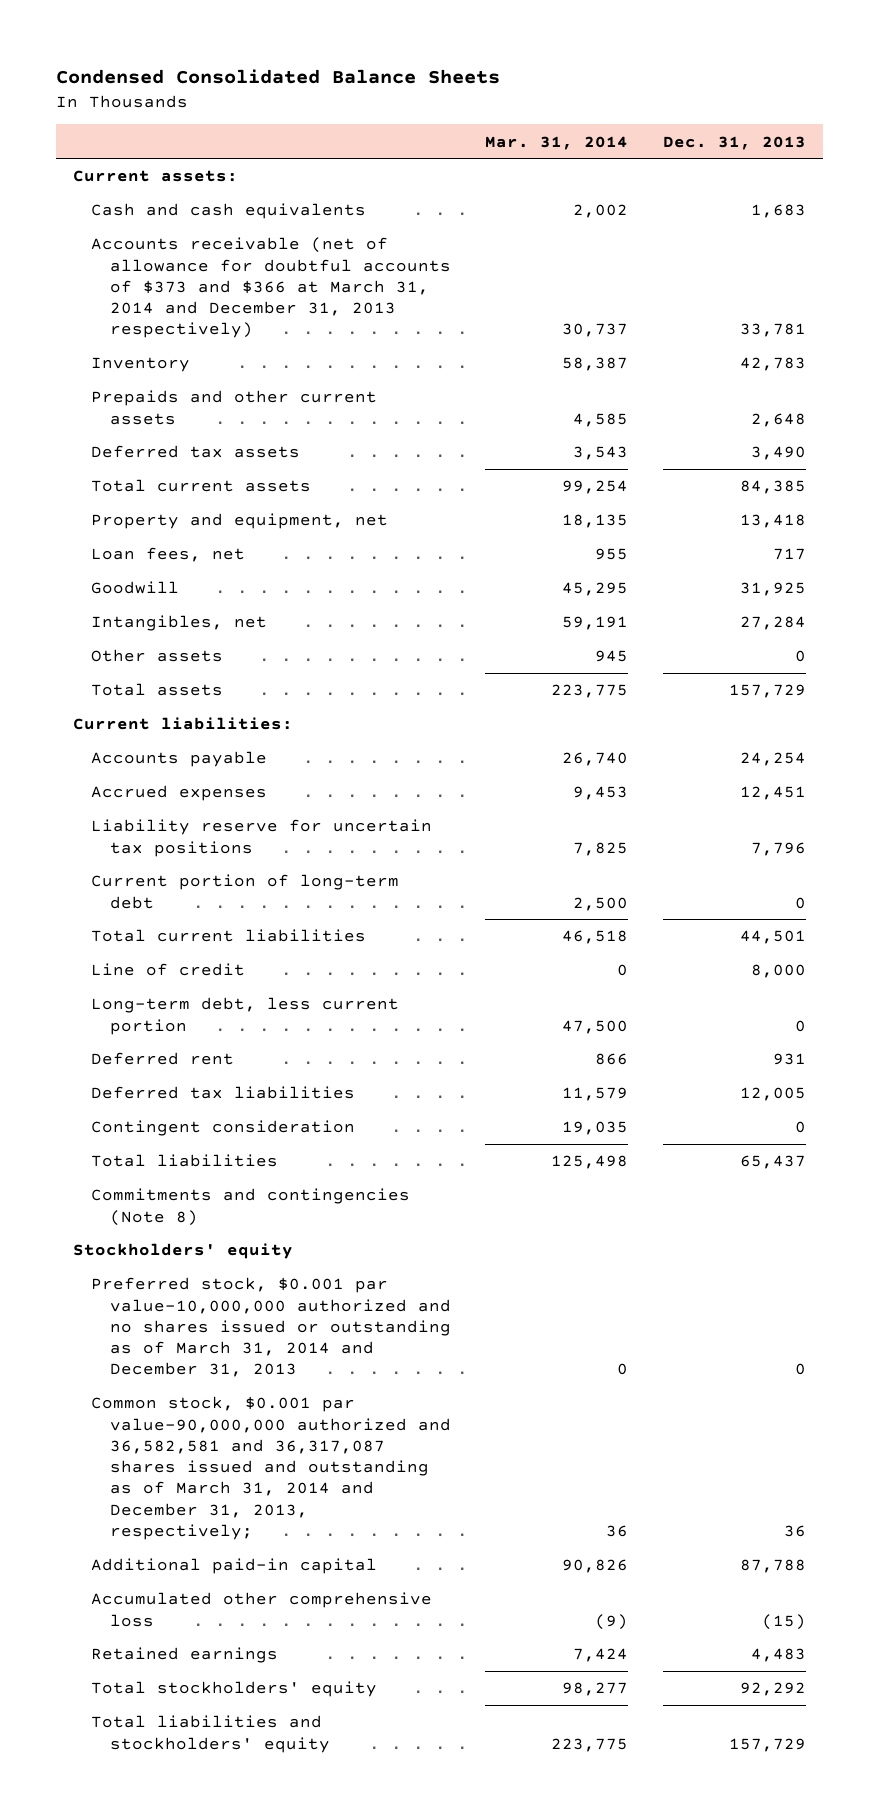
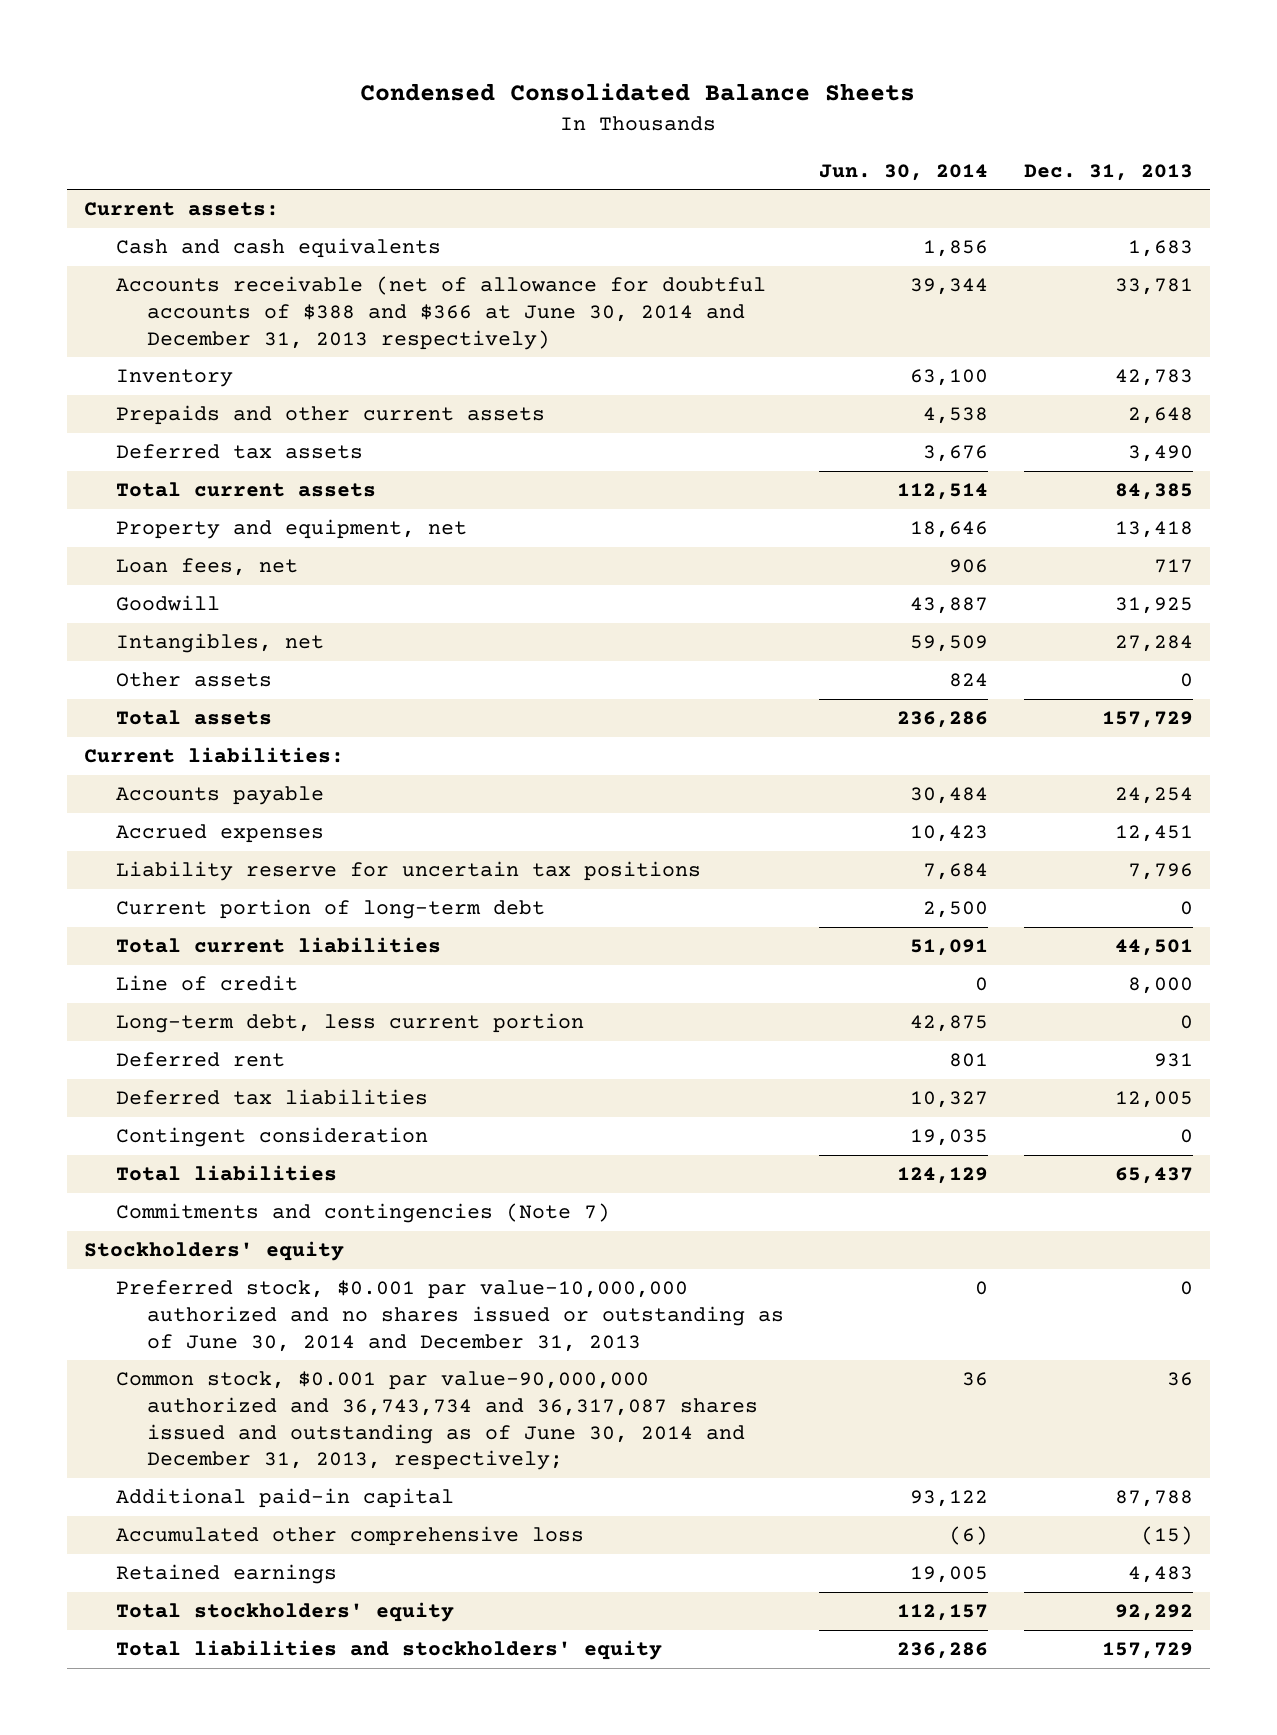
[485,135,629,150] Mar. 31, 2014 -> none
none -> [819,163,989,181] Jun. 30, 2014
[91,237,451,339] Accounts receivable (net of allowance for doubtful accounts of $373 and $366 at March 31, 2014 and December 31, 2013 respectively) -> [115,276,766,350] Accounts receivable (net of allowance for doubtful accounts of $388 and $366 at June 30, 2014 and December 31, 2013 respectively)
[91,1188,411,1226] Commitments and contingencies (Note 8) -> [115,1203,610,1224] Commitments and contingencies (Note 7)
[91,1277,451,1378] Preferred stock, $0.001 par value-10,000,000 authorized and no shares issued or outstanding as of March 31, 2014 and December 31, 2013 -> [115,1280,785,1352] Preferred stock, $0.001 par value-10,000,000 authorized and no shares issued or outstanding as of June 30, 2014 and December 31, 2013
[91,1396,451,1541] Common stock, $0.001 par value-90,000,000 authorized and 36,582,581 and 36,317,087 shares issued and outstanding as of March 31, 2014 and December 31, 2013, respectively; -> [115,1371,759,1471] Common stock, $0.001 par value-90,000,000 authorized and 36,743,734 and 36,317,087 shares issued and outstanding as of June 30, 2014 and December 31, 2013, respectively;

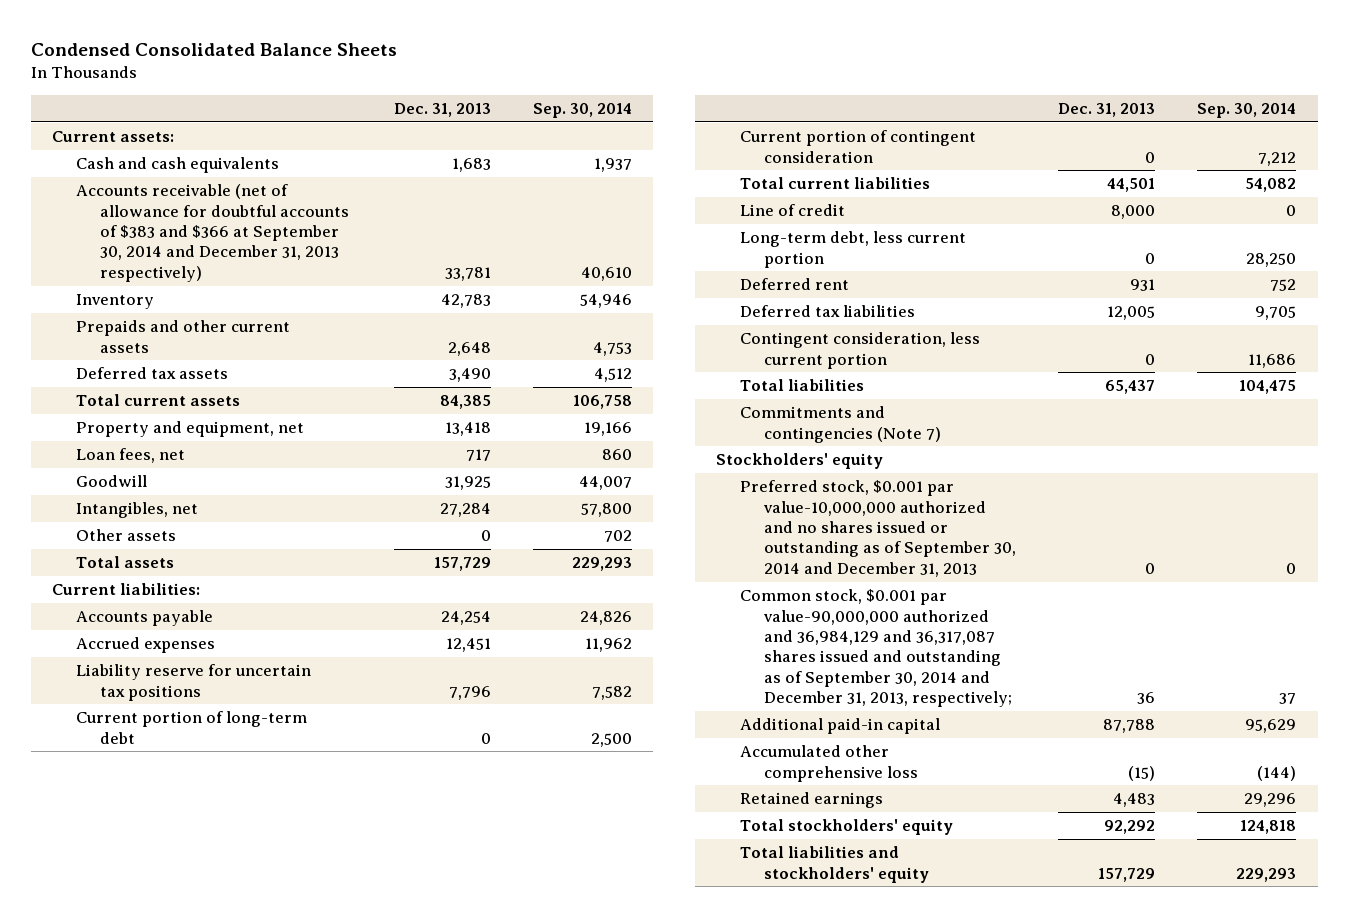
[819,163,989,181] Jun. 30, 2014 -> none
none -> [533,103,633,119] Sep. 30, 2014
[115,276,766,350] Accounts receivable (net of allowance for doubtful accounts of $388 and $366 at June 30, 2014 and December 31, 2013 respectively) -> [75,184,349,282] Accounts receivable (net of allowance for doubtful accounts of $383 and $366 at September 30, 2014 and December 31, 2013 respectively)
none -> [739,130,976,163] Current portion of contingent consideration
[115,1127,428,1148] Contingent consideration -> none
none -> [739,332,980,369] Contingent consideration, less current portion
[115,1280,785,1352] Preferred stock, $0.001 par value-10,000,000 authorized and no shares issued or outstanding as of June 30, 2014 and December 31, 2013 -> [739,480,1016,577] Preferred stock, $0.001 par value-10,000,000 authorized and no shares issued or outstanding as of September 30, 2014 and December 31, 2013
[115,1371,759,1471] Common stock, $0.001 par value-90,000,000 authorized and 36,743,734 and 36,317,087 shares issued and outstanding as of June 30, 2014 and December 31, 2013, respectively; -> [739,589,1012,708] Common stock, $0.001 par value-90,000,000 authorized and 36,984,129 and 36,317,087 shares issued and outstanding as of September 30, 2014 and December 31, 2013, respectively;

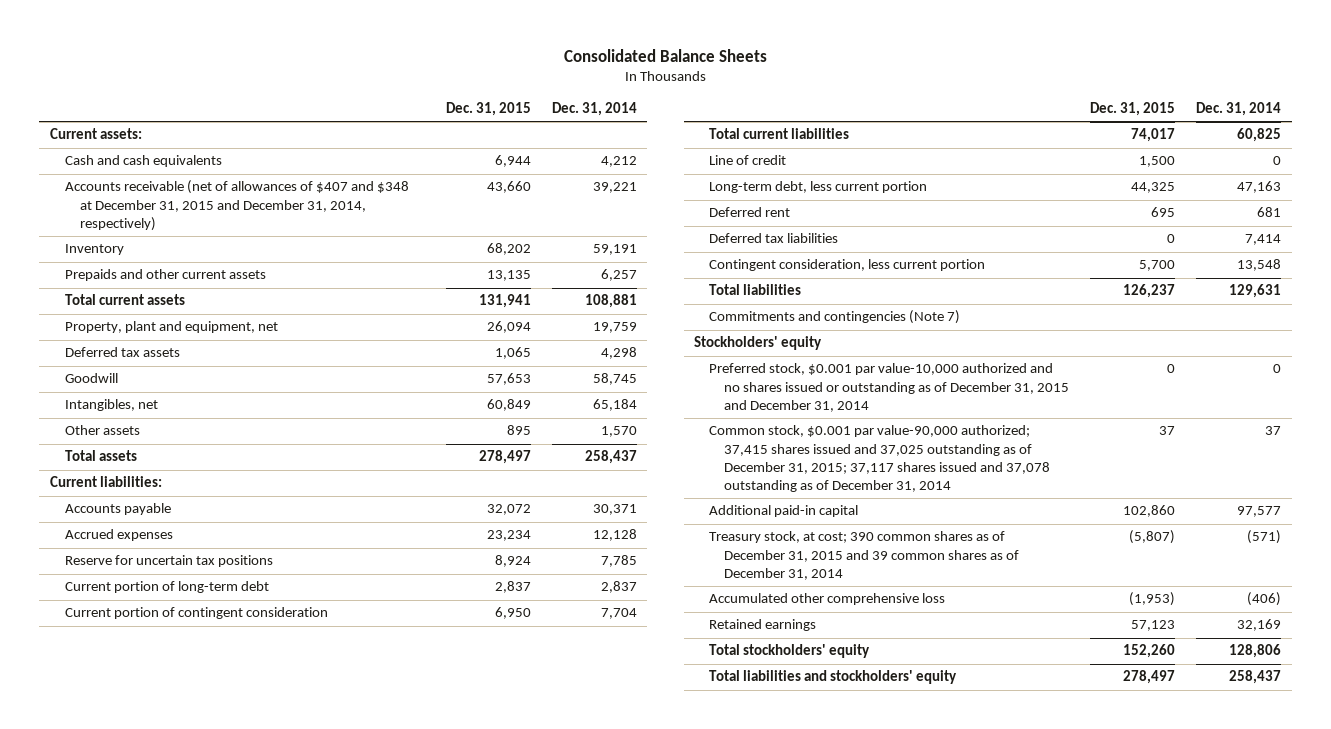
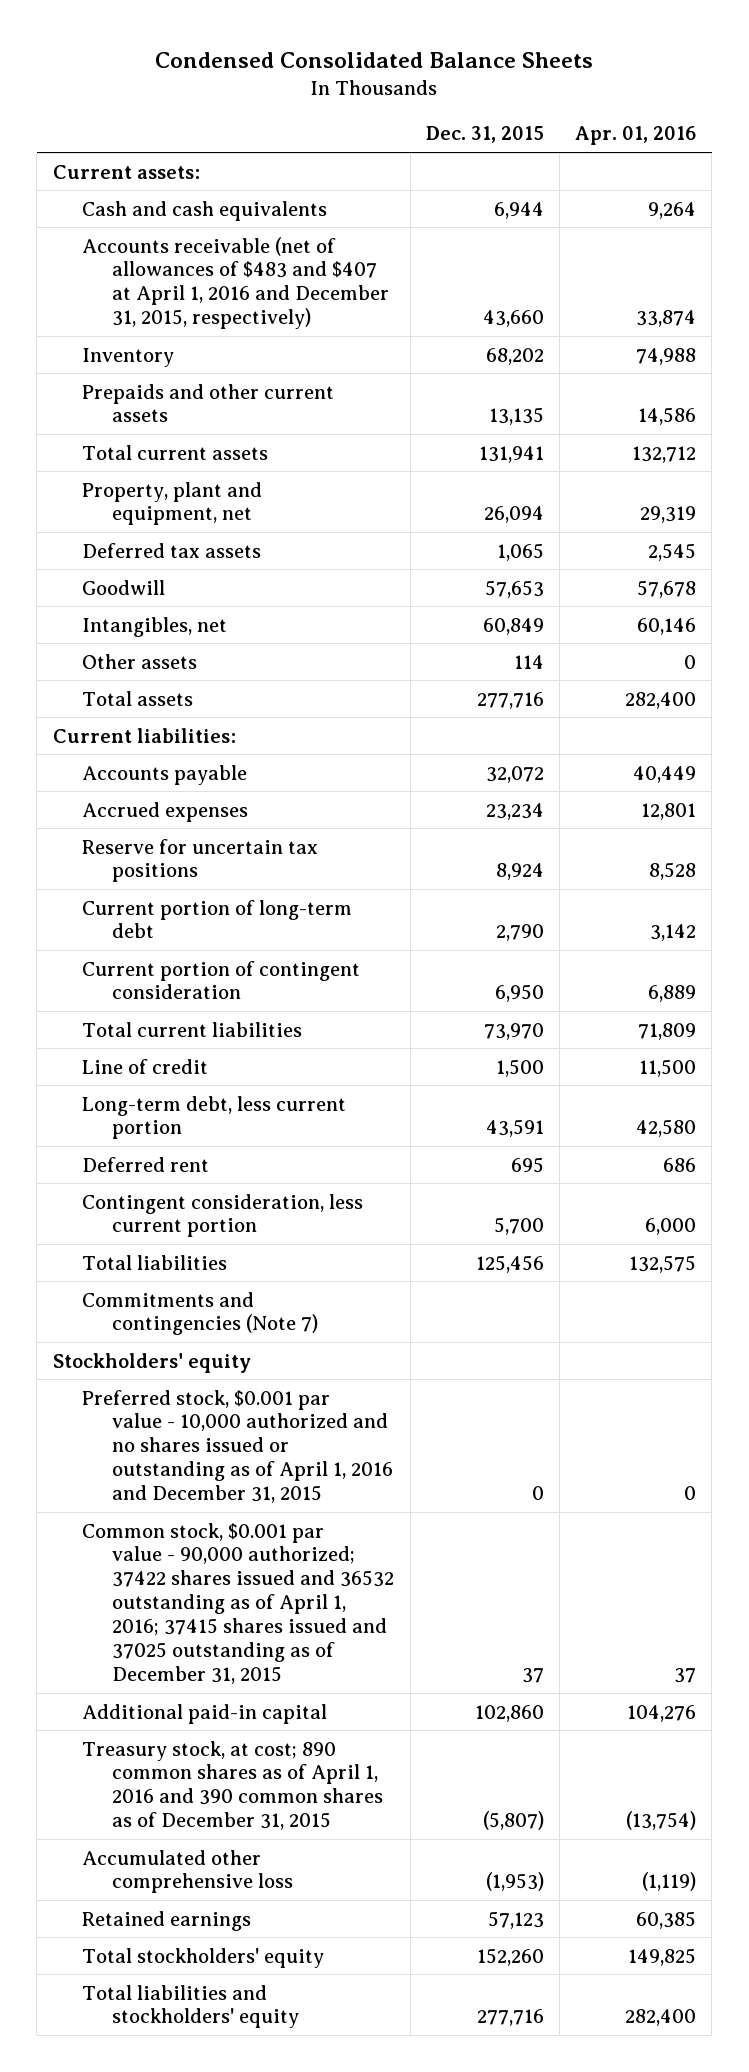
[563,48,767,62] Consolidated Balance Sheets -> [155,51,594,68] Condensed Consolidated Balance Sheets
[551,102,637,117] Dec. 31, 2014 -> none
none -> [575,126,697,146] Apr. 01, 2016
[64,180,409,231] Accounts receivable (net of allowances of $407 and $348 at December 31, 2015 and December 31, 2014, respectively) -> [82,236,390,330] Accounts receivable (net of allowances of $483 and $407 at April 1, 2016 and December 31, 2015, respectively)
[506,425,531,436] 895 -> [513,654,544,669] 114
[478,450,531,465] 278,497 -> [476,691,544,709] 277,716
[494,581,531,594] 2,837 -> [495,924,544,942] 2,790
[1131,128,1176,143] 74,017 -> [483,1022,544,1040] 73,970
[1131,182,1176,194] 44,325 -> [485,1119,544,1138] 43,591
[709,233,839,244] Deferred tax liabilities -> none
[1123,284,1176,299] 126,237 -> [475,1254,544,1273] 125,456
[709,363,1070,412] Preferred stock, $0.001 par value-10,000 authorized and no shares issued or outstanding as of December 31, 2015 and December 31, 2014 -> [82,1389,394,1504] Preferred stock, $0.001 par value - 10,000 authorized and no shares issued or outstanding as of April 1, 2016 and December 31, 2015
[709,425,1051,492] Common stock, $0.001 par value-90,000 authorized; 37,415 shares issued and 37,025 outstanding as of December 31, 2015; 37,117 shares issued and 37,078 outstanding as of December 31, 2014 -> [82,1522,395,1685] Common stock, $0.001 par value - 90,000 authorized; 37422 shares issued and 36532 outstanding as of April 1, 2016; 37415 shares issued and 37025 outstanding as of December 31, 2015
[709,531,1020,580] Treasury stock, at cost; 390 common shares as of December 31, 2015 and 39 common shares as of December 31, 2014 -> [82,1740,384,1831] Treasury stock, at cost; 890 common shares as of April 1, 2016 and 390 common shares as of December 31, 2015
[1123,670,1176,685] 278,497 -> [476,2009,544,2027] 277,716

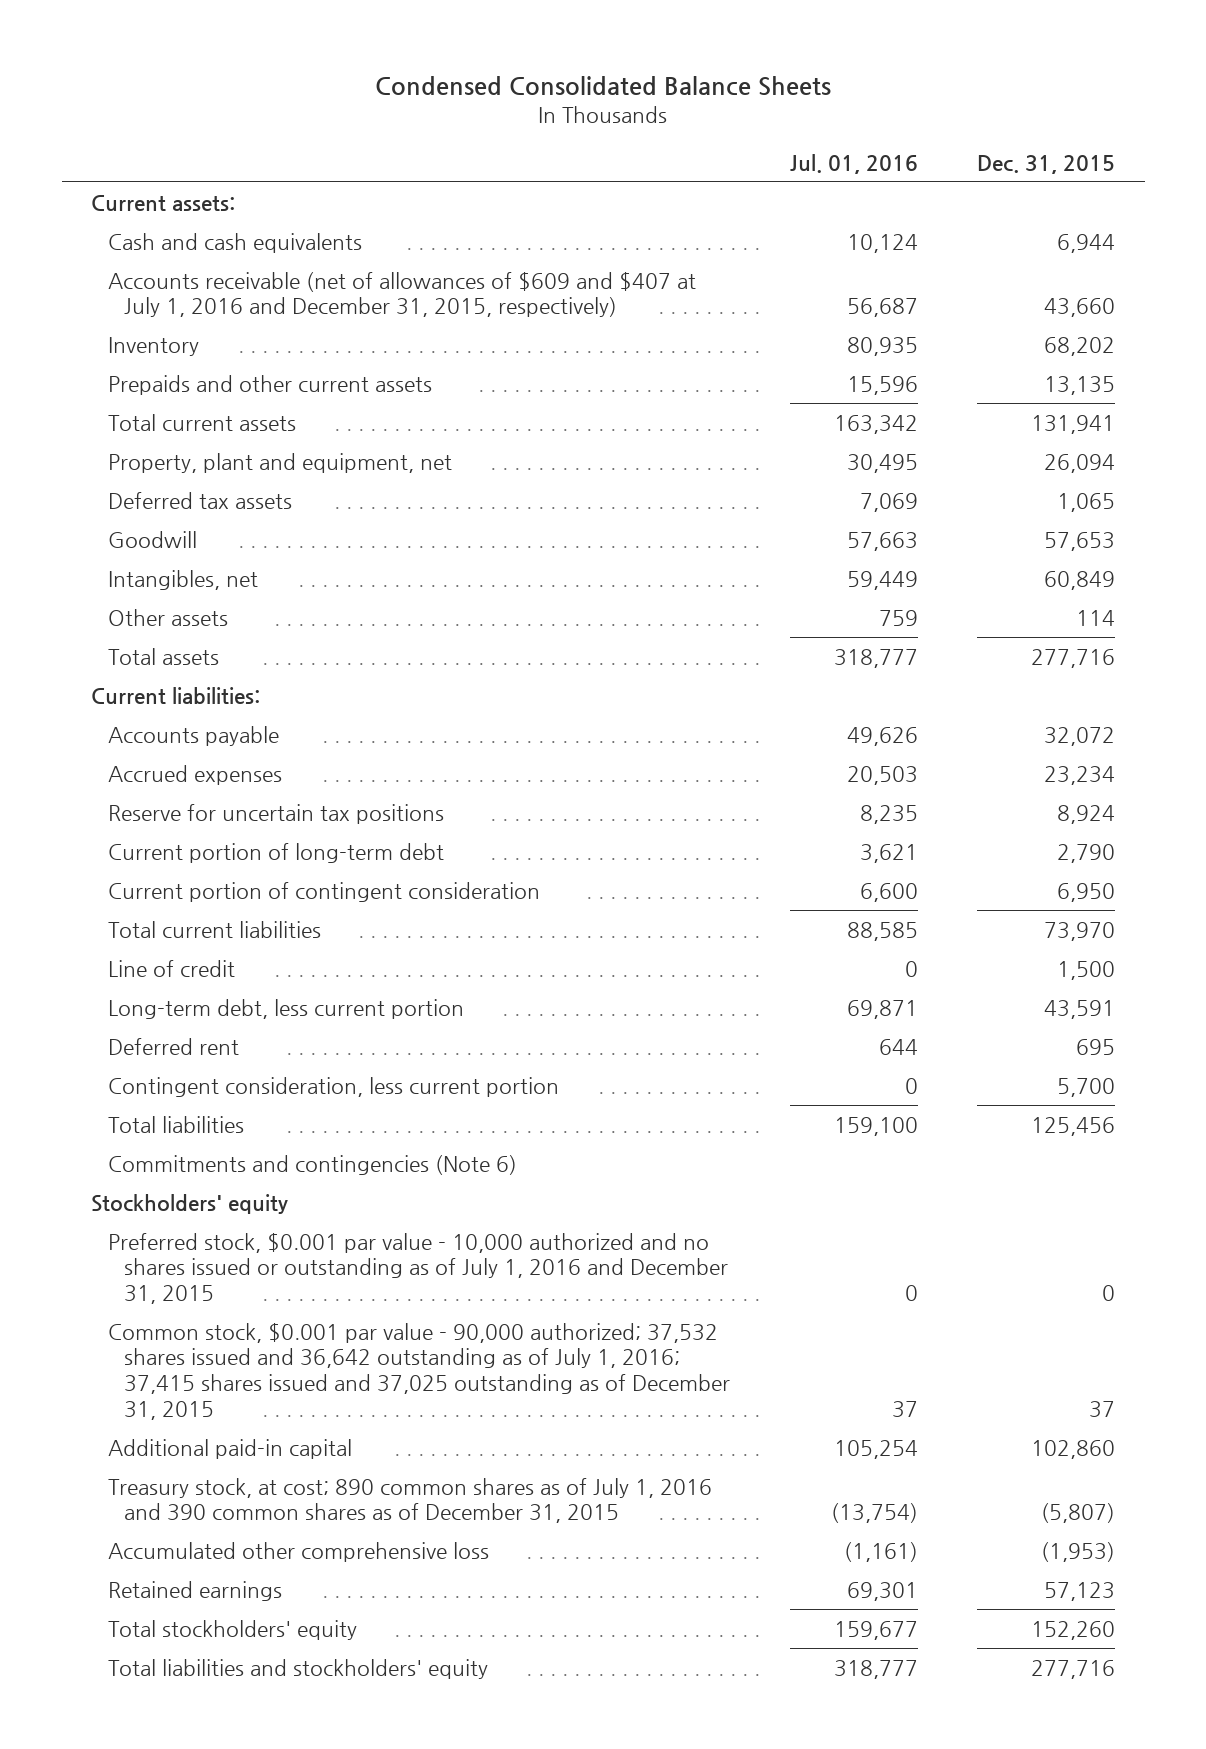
[575,126,697,146] Apr. 01, 2016 -> none
none -> [789,153,918,174] Jul. 01, 2016
[82,236,390,330] Accounts receivable (net of allowances of $483 and $407 at April 1, 2016 and December 31, 2015, respectively) -> [107,271,696,318] Accounts receivable (net of allowances of $609 and $407 at July 1, 2016 and December 31, 2015, respectively)
[82,1291,319,1336] Commitments and contingencies (Note 7) -> [107,1154,517,1175] Commitments and contingencies (Note 6)
[82,1389,394,1504] Preferred stock, $0.001 par value - 10,000 authorized and no shares issued or outstanding as of April 1, 2016 and December 31, 2015 -> [107,1232,729,1305] Preferred stock, $0.001 par value - 10,000 authorized and no shares issued or outstanding as of July 1, 2016 and December 31, 2015
[82,1522,395,1685] Common stock, $0.001 par value - 90,000 authorized; 37422 shares issued and 36532 outstanding as of April 1, 2016; 37415 shares issued and 37025 outstanding as of December 31, 2015 -> [107,1322,731,1420] Common stock, $0.001 par value - 90,000 authorized; 37,532 shares issued and 36,642 outstanding as of July 1, 2016; 37,415 shares issued and 37,025 outstanding as of December 31, 2015
[82,1740,384,1831] Treasury stock, at cost; 890 common shares as of April 1, 2016 and 390 common shares as of December 31, 2015 -> [107,1477,712,1524] Treasury stock, at cost; 890 common shares as of July 1, 2016 and 390 common shares as of December 31, 2015

